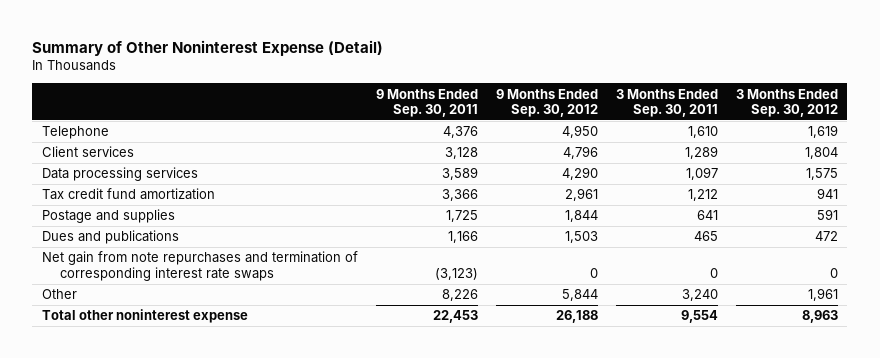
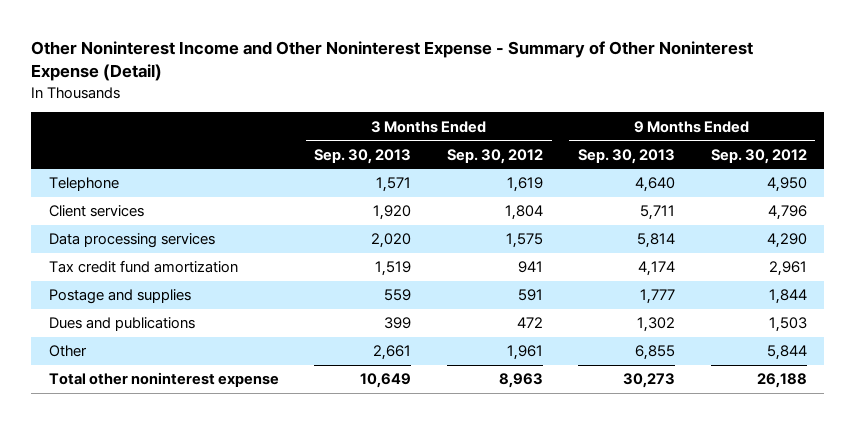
[32,39,384,56] Summary of Other Noninterest Expense (Detail) -> [31,41,754,82] Other Noninterest Income and Other Noninterest Expense - Summary of Other Noninterest Expense (Detail)
[375,88,478,117] 9 Months Ended Sep. 30, 2011 -> none
[616,88,719,117] 3 Months Ended Sep. 30, 2011 -> none
none -> [314,148,412,164] Sep. 30, 2013
none -> [578,148,676,164] Sep. 30, 2013
[41,251,358,281] Net gain from note repurchases and termination of corresponding interest rate swaps -> none

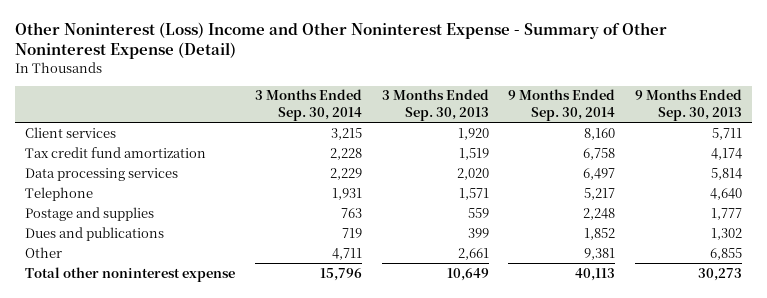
[31,41,754,82] Other Noninterest Income and Other Noninterest Expense - Summary of Other Noninterest Expense (Detail) -> [15,22,668,60] Other Noninterest (Loss) Income and Other Noninterest Expense - Summary of Other Noninterest Expense (Detail)
[446,148,543,164] Sep. 30, 2012 -> none
[710,148,807,164] Sep. 30, 2012 -> none
none -> [254,89,362,122] 3 Months Ended Sep. 30, 2014
none -> [508,89,616,122] 9 Months Ended Sep. 30, 2014
[48,233,215,249] Data processing services -> [25,167,179,181] Data processing services
[48,177,119,192] Telephone -> [25,186,94,201] Telephone

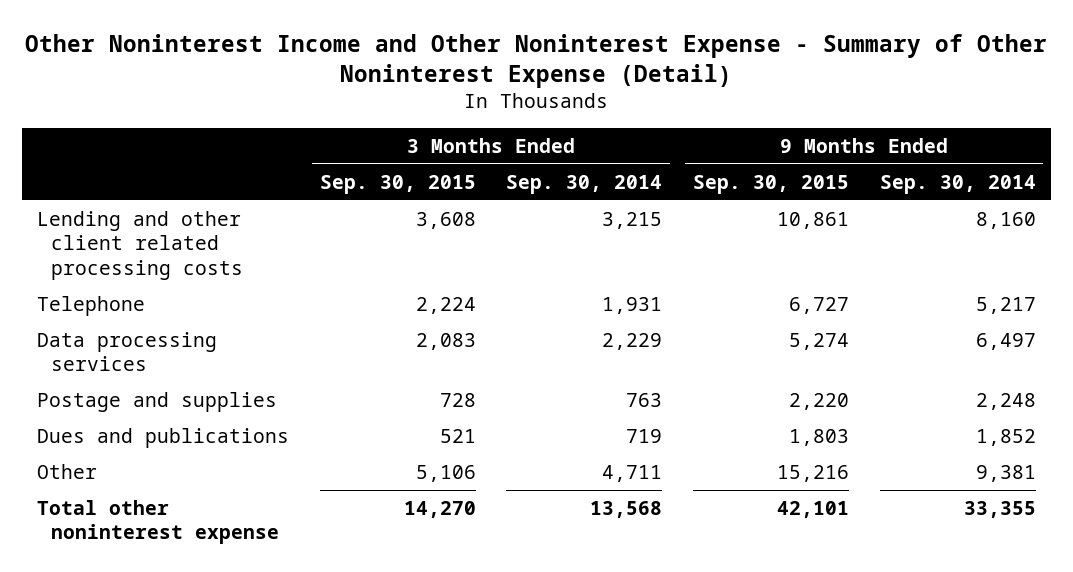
[15,22,668,60] Other Noninterest (Loss) Income and Other Noninterest Expense - Summary of Other Noninterest Expense (Detail) -> [25,33,1048,88] Other Noninterest Income and Other Noninterest Expense - Summary of Other Noninterest Expense (Detail)
[381,89,489,122] 3 Months Ended Sep. 30, 2013 -> none
[634,89,742,122] 9 Months Ended Sep. 30, 2013 -> none
none -> [319,174,476,194] Sep. 30, 2015
none -> [692,174,849,194] Sep. 30, 2015
[25,146,207,158] Tax credit fund amortization -> none
[25,126,117,138] Client services -> [36,211,244,280] Lending and other client related processing costs
[25,167,179,181] Data processing services -> [36,332,217,372] Data processing services
[319,267,362,281] 15,796 -> [590,501,663,519] 13,568
[575,267,616,281] 40,113 -> [963,501,1036,519] 33,355

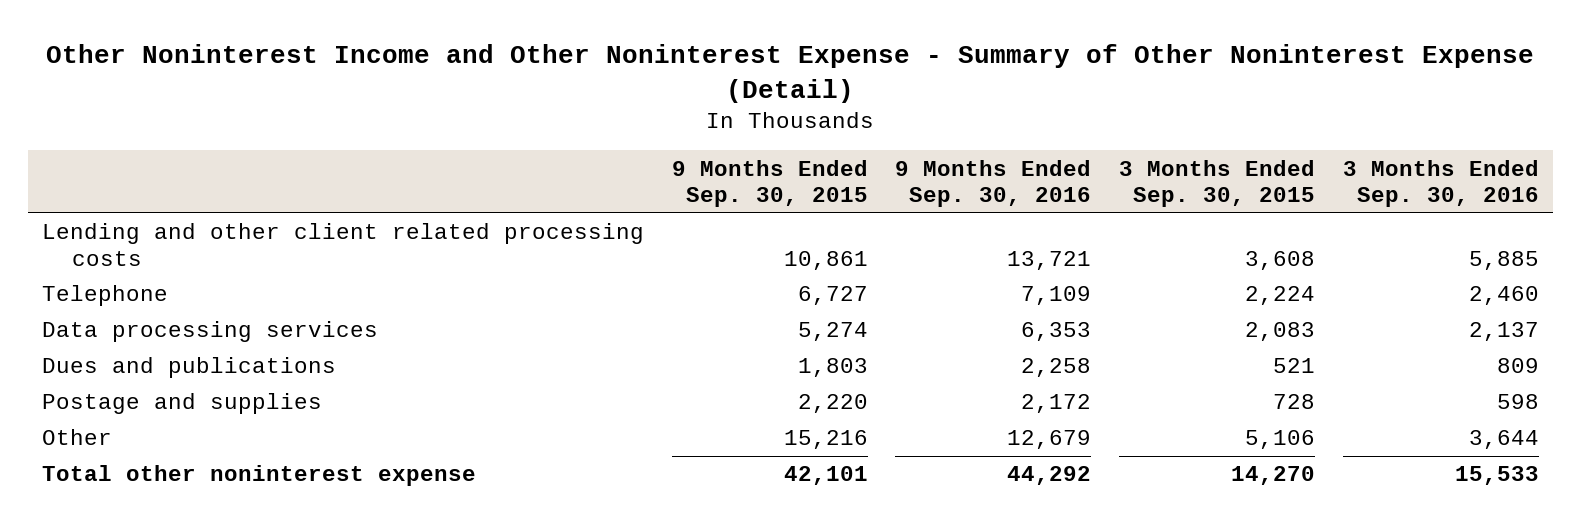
[506,174,663,194] Sep. 30, 2014 -> none
[879,174,1036,194] Sep. 30, 2014 -> none
none -> [895,159,1092,208] 9 Months Ended Sep. 30, 2016
none -> [1342,159,1539,208] 3 Months Ended Sep. 30, 2016
[36,392,277,413] Postage and supplies -> [41,393,322,415] Postage and supplies

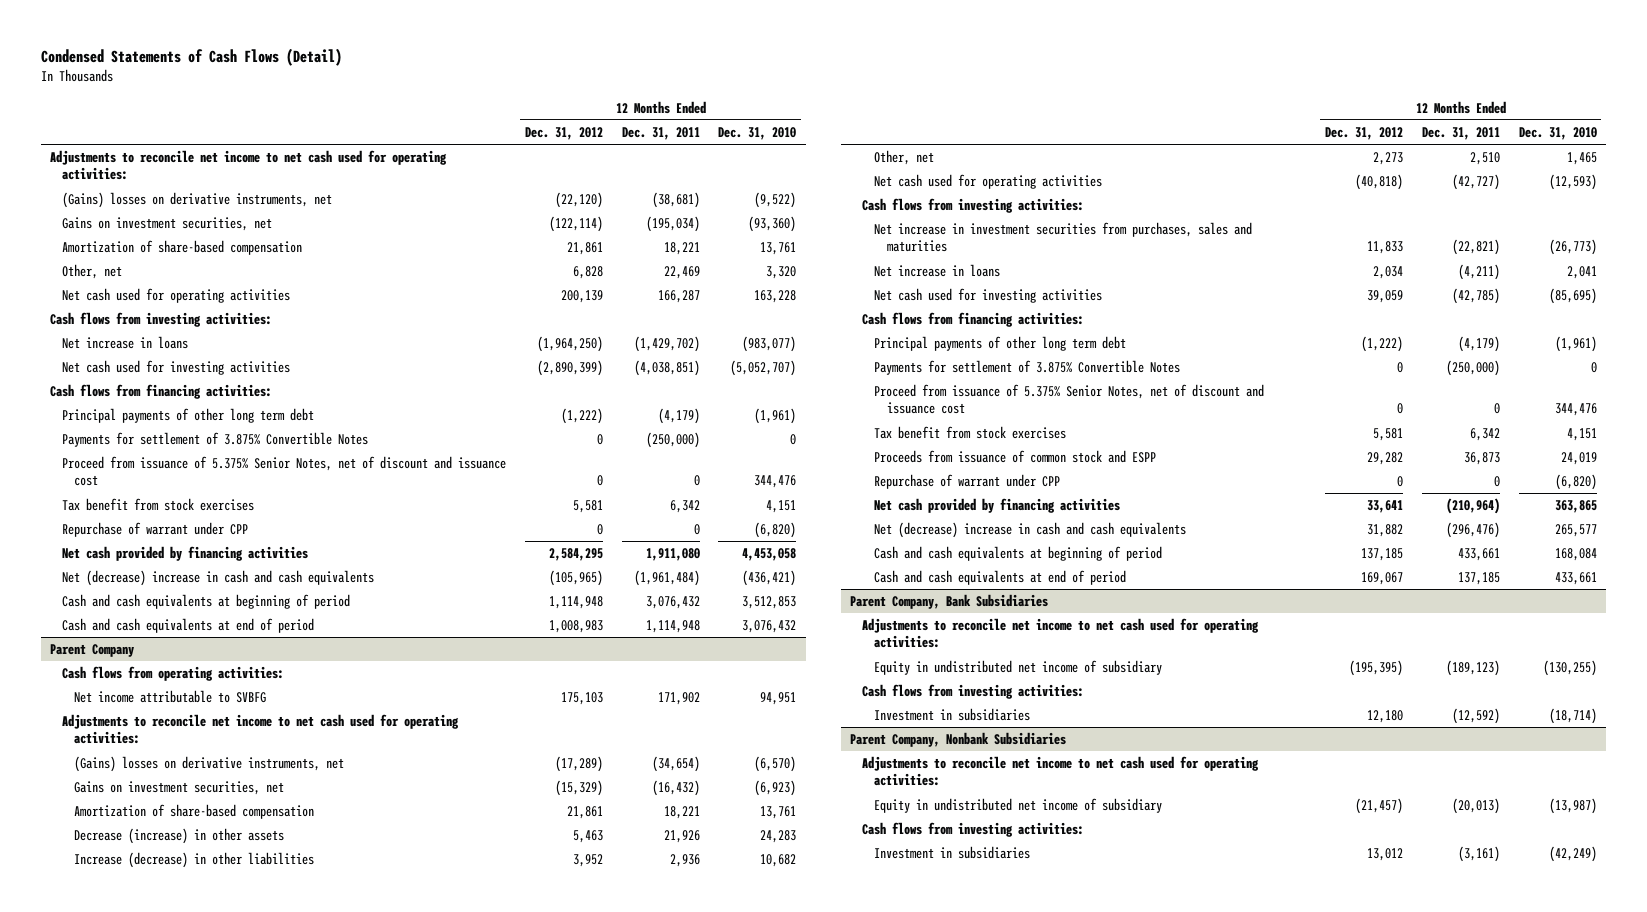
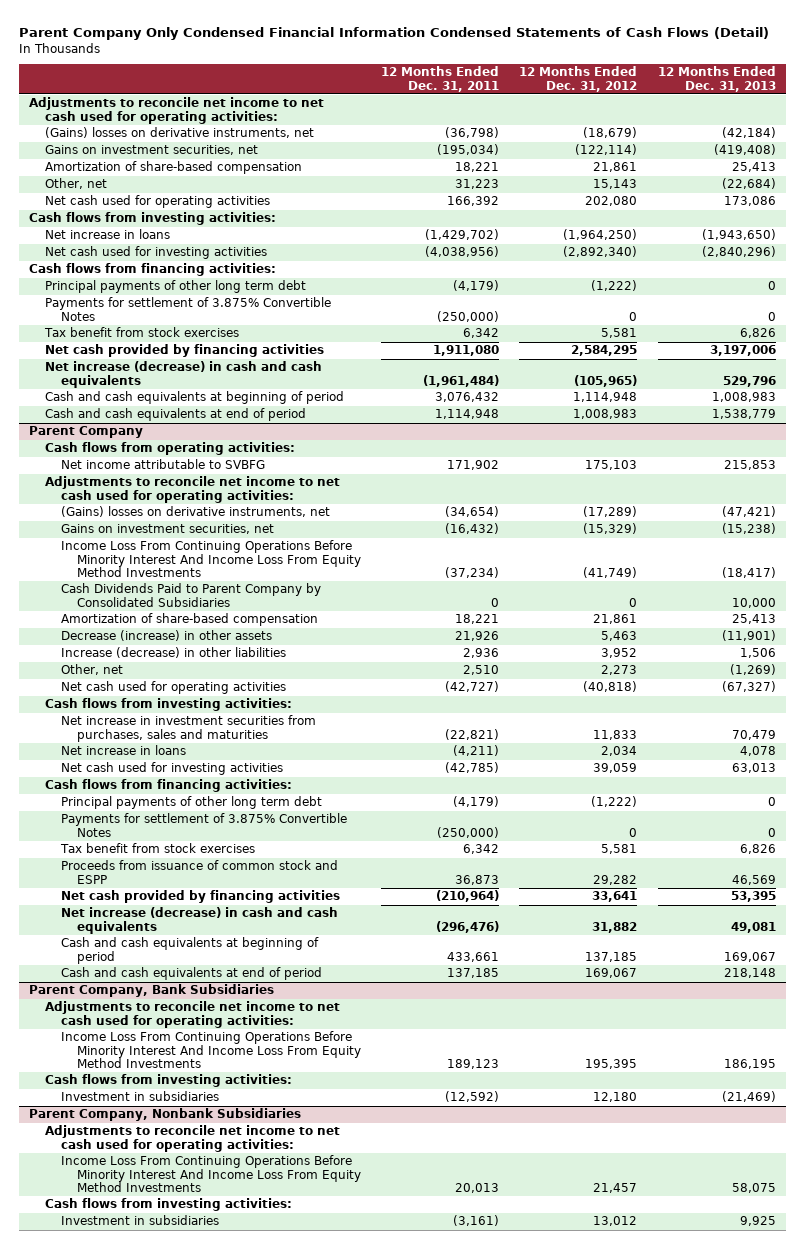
[40,48,342,67] Condensed Statements of Cash Flows (Detail) -> [19,27,770,41] Parent Company Only Condensed Financial Information Condensed Statements of Cash Flows (Detail)
[718,126,797,140] Dec. 31, 2010 -> none
none -> [657,66,776,92] 12 Months Ended Dec. 31, 2013
[554,192,603,209] (22,120) -> [583,127,638,139] (18,679)
[651,192,700,209] (38,681) -> [445,127,500,139] (36,798)
[572,266,603,280] 6,828 -> [593,179,638,190] 15,143
[663,266,700,280] 22,469 -> [455,179,500,190] 31,223
[560,290,603,304] 200,139 -> [585,196,638,207] 202,080
[657,290,700,304] 166,287 -> [447,196,500,207] 166,392
[536,360,603,377] (2,890,399) -> [563,246,638,258] (2,892,340)
[633,360,700,377] (4,038,851) -> [425,246,500,258] (4,038,956)
[62,456,507,487] Proceed from issuance of 5.375% Senior Notes, net of discount and issuance cost -> none
[62,522,249,538] Repurchase of warrant under CPP -> none
[62,570,375,587] Net (decrease) increase in cash and cash equivalents -> [45,361,323,388] Net increase (decrease) in cash and cash equivalents
none -> [61,540,361,578] Income Loss From Continuing Operations Before Minority Interest And Income Loss From Equity Method Investments
none -> [61,583,322,607] Cash Dividends Paid to Parent Company by Consolidated Subsidiaries
[874,384,1265,415] Proceed from issuance of 5.375% Senior Notes, net of discount and issuance cost -> none
[874,474,1061,490] Repurchase of warrant under CPP -> none
[874,522,1187,539] Net (decrease) increase in cash and cash equivalents -> [61,907,339,934] Net increase (decrease) in cash and cash equivalents
[874,660,1163,676] Equity in undistributed net income of subsidiary -> none
none -> [61,1031,361,1069] Income Loss From Continuing Operations Before Minority Interest And Income Loss From Equity Method Investments
[874,798,1163,814] Equity in undistributed net income of subsidiary -> none
none -> [61,1155,361,1193] Income Loss From Continuing Operations Before Minority Interest And Income Loss From Equity Method Investments

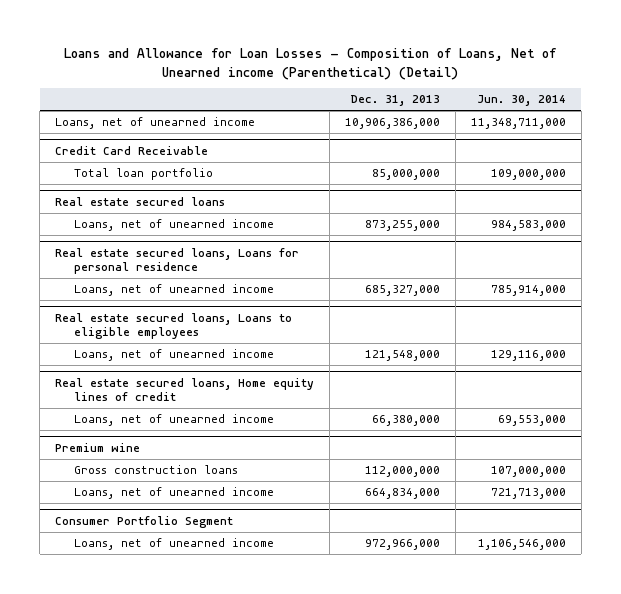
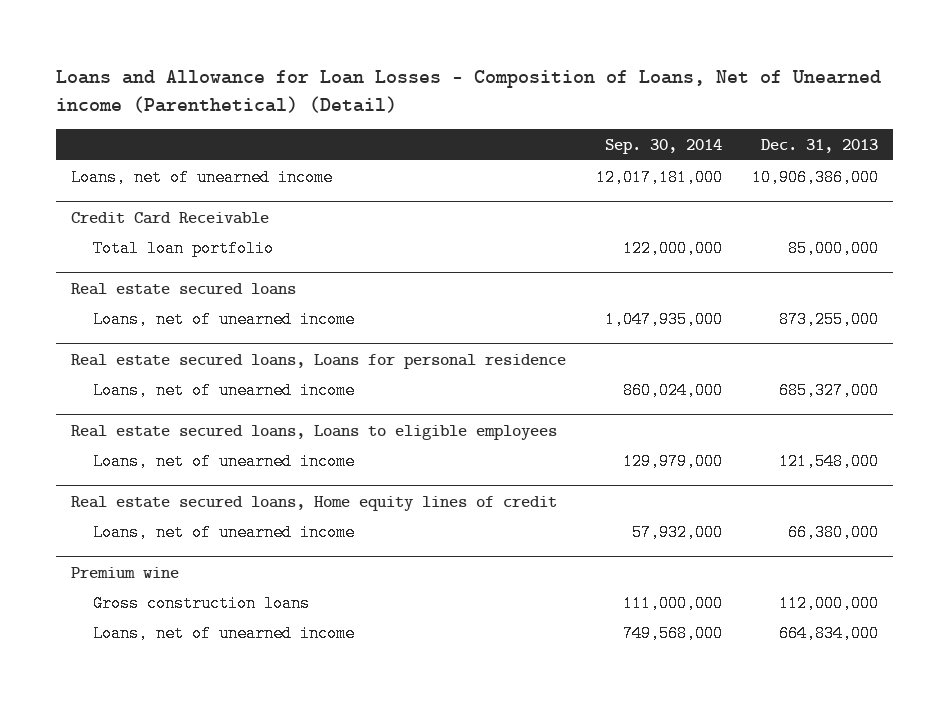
[476,95,566,107] Jun. 30, 2014 -> none
none -> [604,138,722,154] Sep. 30, 2014
[55,516,234,529] Consumer Portfolio Segment -> none
[74,538,275,551] Loans, net of unearned income -> none

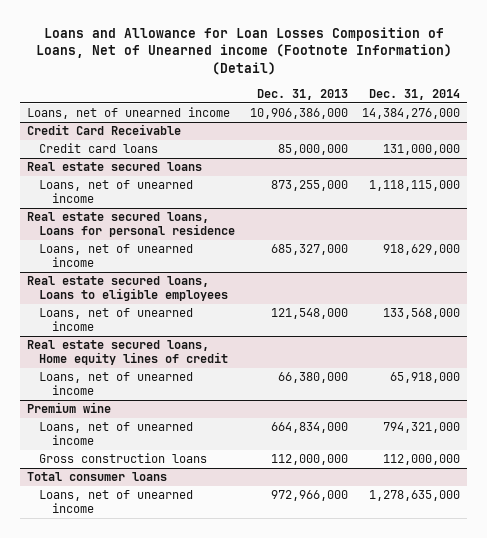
[55,70,881,114] Loans and Allowance for Loan Losses - Composition of Loans, Net of Unearned income (Parenthetical) (Detail) -> [35,26,452,76] Loans and Allowance for Loan Losses Composition of Loans, Net of Unearned income (Footnote Information) (Detail)
[604,138,722,154] Sep. 30, 2014 -> none
none -> [369,88,461,100] Dec. 31, 2014
[92,239,274,257] Total loan portfolio -> [39,143,159,154] Credit card loans
[92,594,310,612] Gross construction loans -> [39,453,208,464] Gross construction loans
none -> [27,472,168,482] Total consumer loans
none -> [39,490,194,514] Loans, net of unearned income

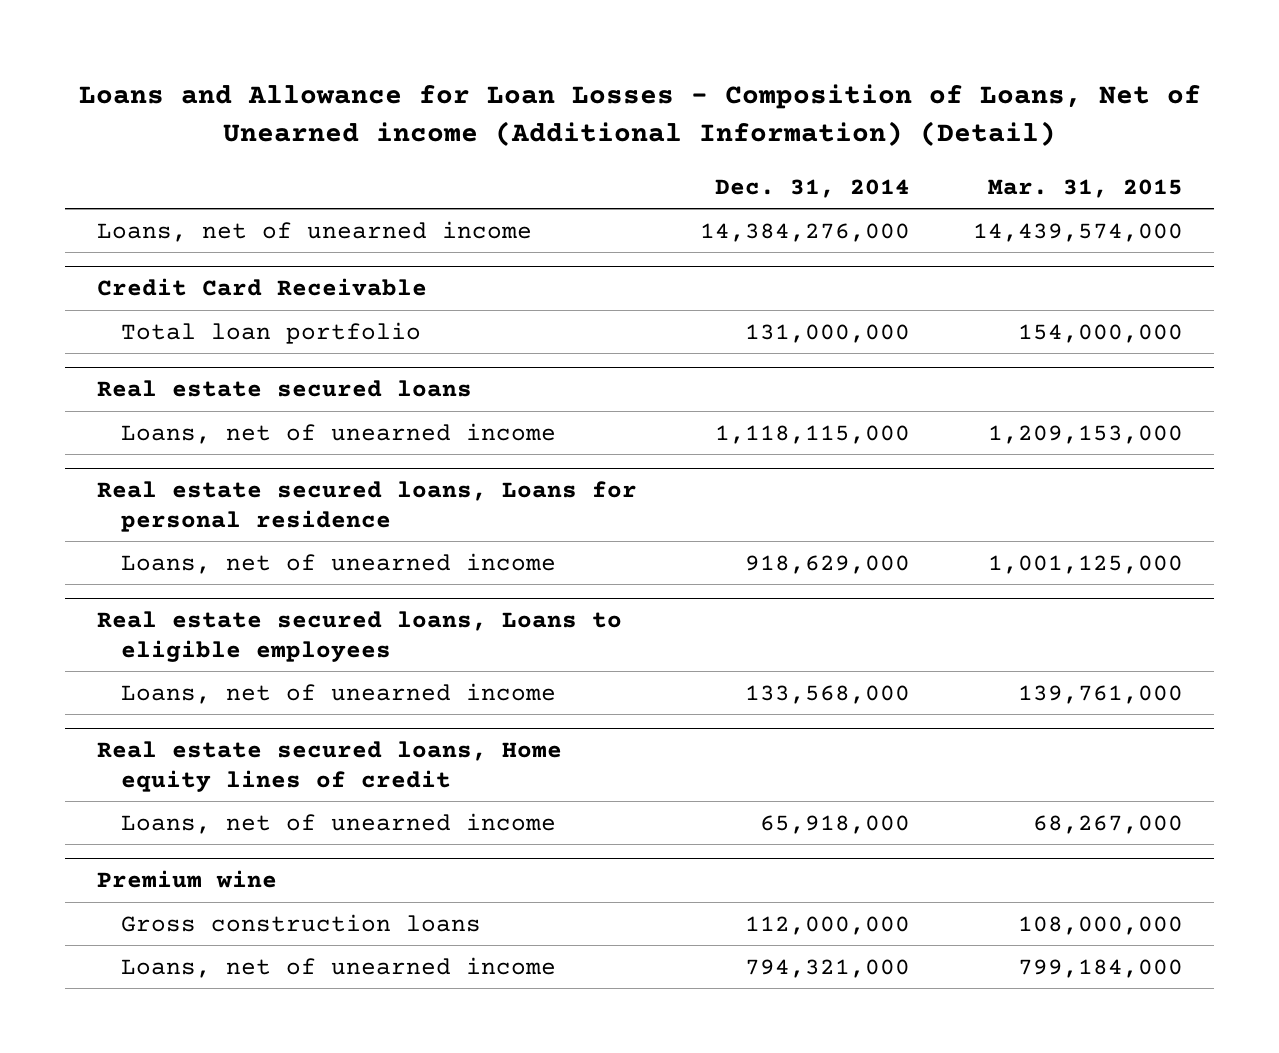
[35,26,452,76] Loans and Allowance for Loan Losses Composition of Loans, Net of Unearned income (Footnote Information) (Detail) -> [78,83,1201,146] Loans and Allowance for Loan Losses - Composition of Loans, Net of Unearned income (Additional Information) (Detail)
[256,88,348,100] Dec. 31, 2013 -> none
none -> [987,178,1183,198] Mar. 31, 2015
[39,143,159,154] Credit card loans -> [120,321,421,344] Total loan portfolio
[27,472,168,482] Total consumer loans -> none
[39,490,194,514] Loans, net of unearned income -> none
[39,422,194,446] Loans, net of unearned income -> [120,956,556,978] Loans, net of unearned income

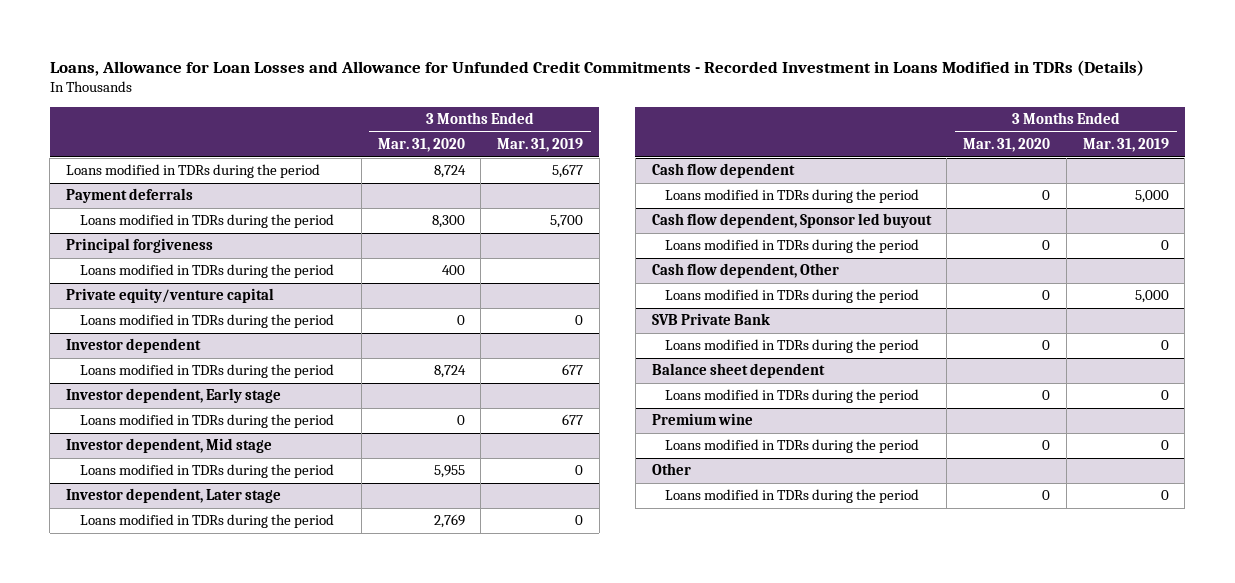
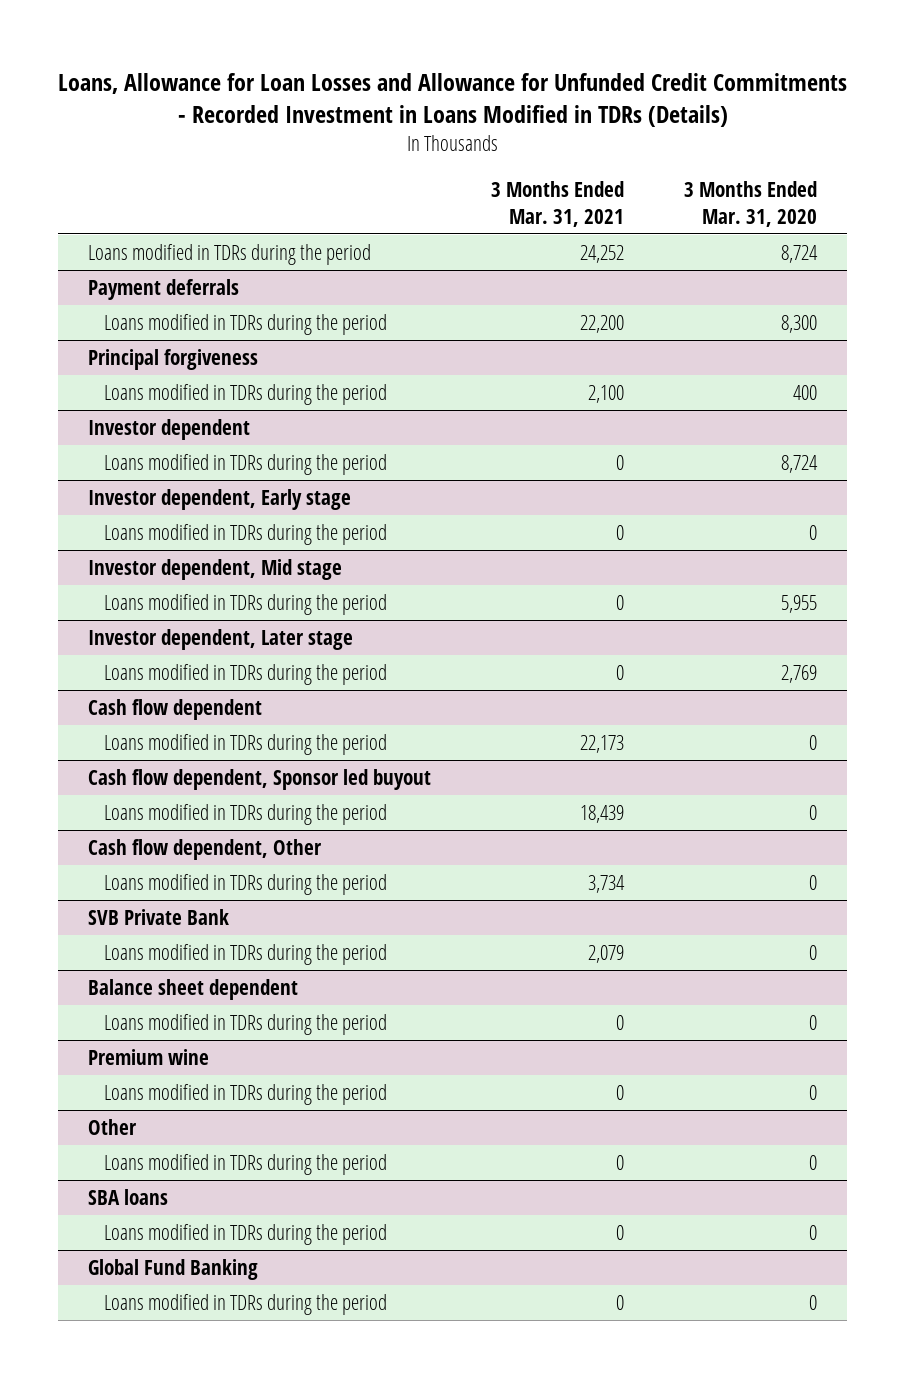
[497,138,584,153] Mar. 31, 2019 -> none
none -> [491,180,625,227] 3 Months Ended Mar. 31, 2021
[66,288,275,304] Private equity/venture capital -> none
[79,314,334,329] Loans modified in TDRs during the period -> none
none -> [88,1189,169,1206] SBA loans
none -> [104,1224,388,1246] Loans modified in TDRs during the period
none -> [88,1259,259,1281] Global Fund Banking
none -> [104,1294,388,1316] Loans modified in TDRs during the period

